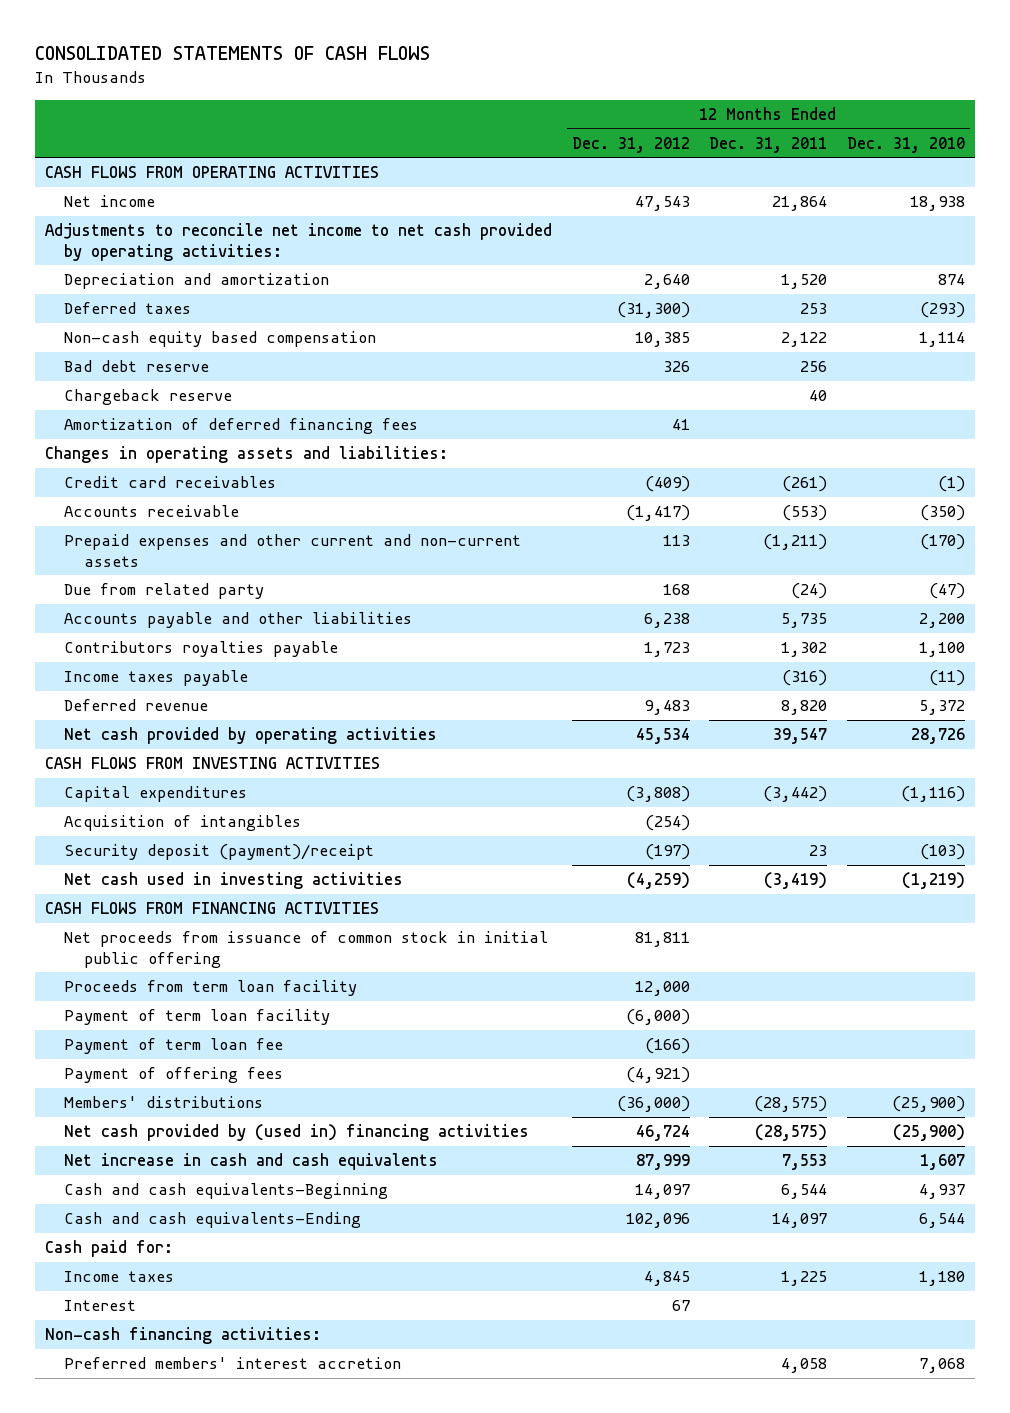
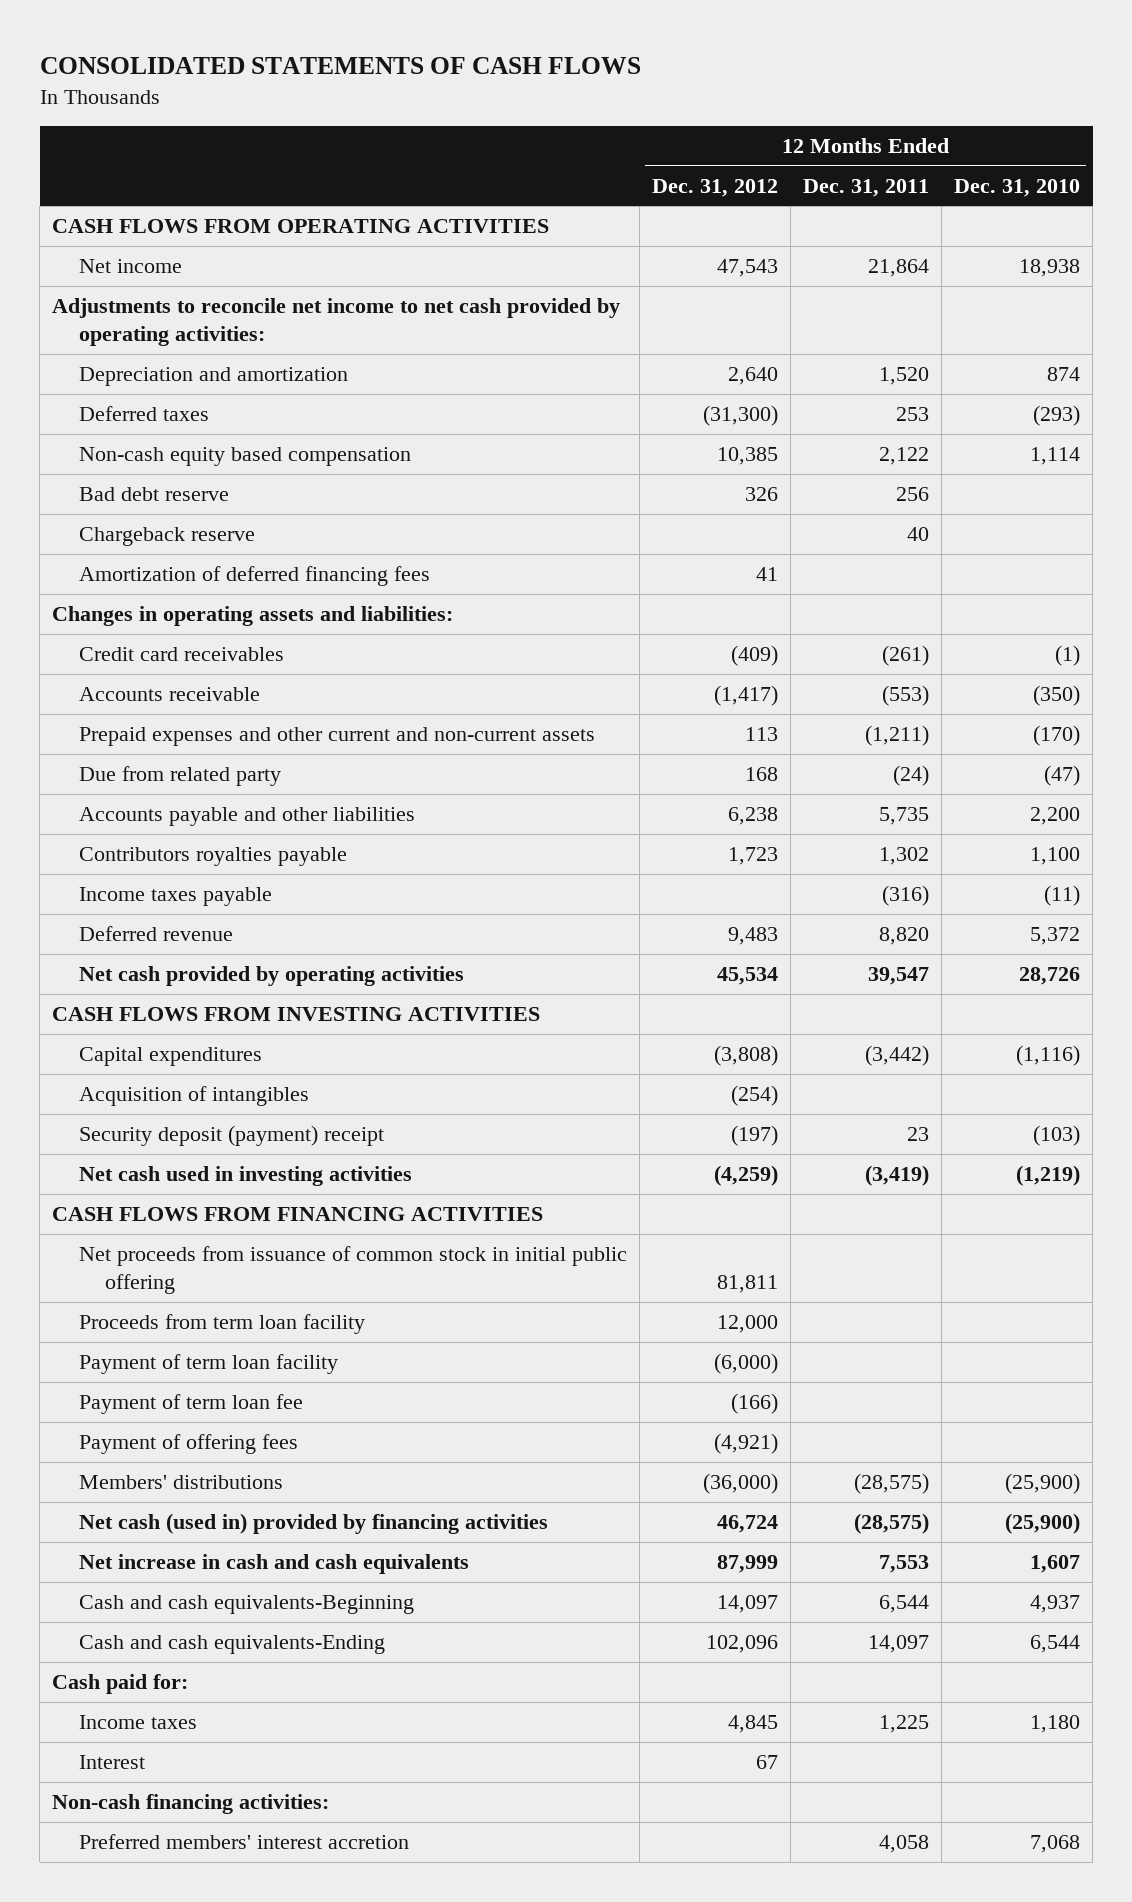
[64,844,375,861] Security deposit (payment)/receipt -> [78,1125,384,1147] Security deposit (payment) receipt
[64,1124,530,1142] Net cash provided by (used in) financing activities -> [78,1513,548,1535] Net cash (used in) provided by financing activities

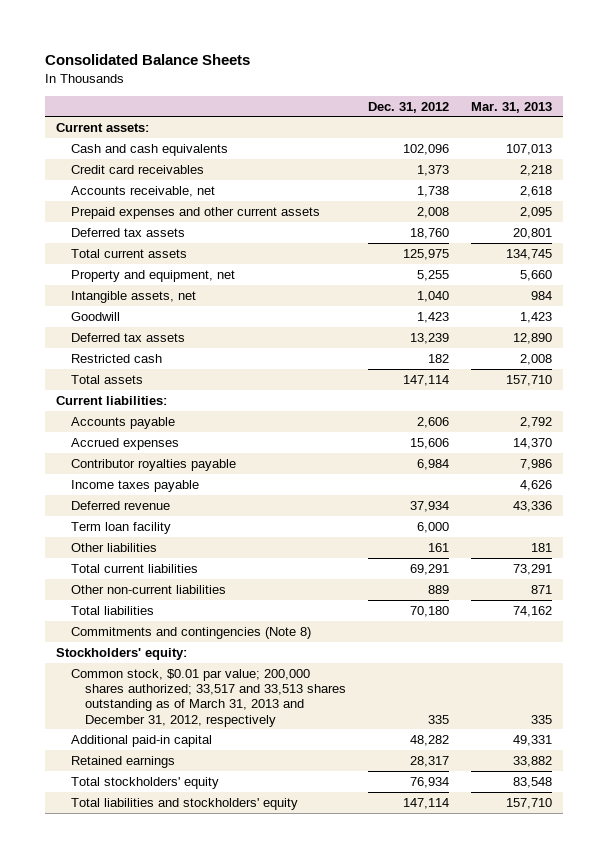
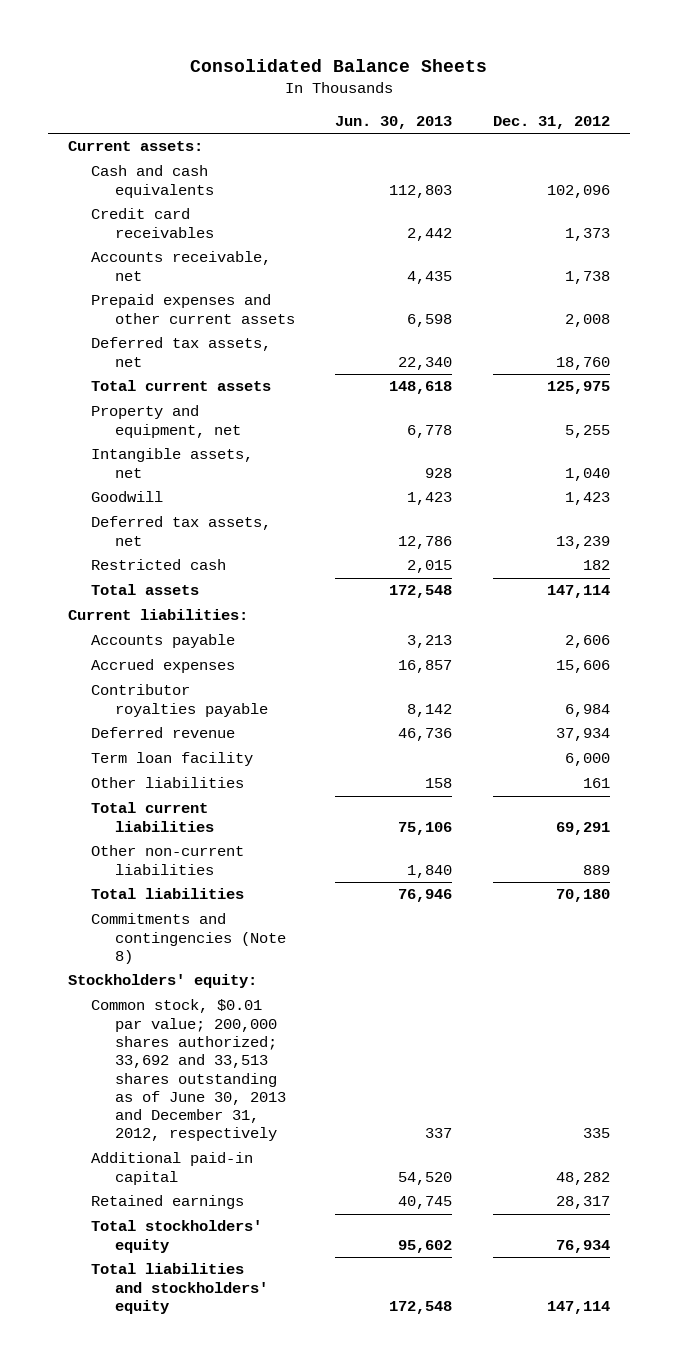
[471,101,553,113] Mar. 31, 2013 -> none
none -> [335,116,453,130] Jun. 30, 2013
[70,227,185,237] Deferred tax assets -> [91,337,272,367] Deferred tax assets, net
[70,332,185,342] Deferred tax assets -> [91,516,272,546] Deferred tax assets, net
[70,479,199,492] Income taxes payable -> none
[70,668,347,727] Common stock, $0.01 par value; 200,000 shares authorized; 33,517 and 33,513 shares outstanding as of March 31, 2013 and December 31, 2012, respectively -> [91,999,286,1142] Common stock, $0.01 par value; 200,000 shares authorized; 33,692 and 33,513 shares outstanding as of June 30, 2013 and December 31, 2012, respectively

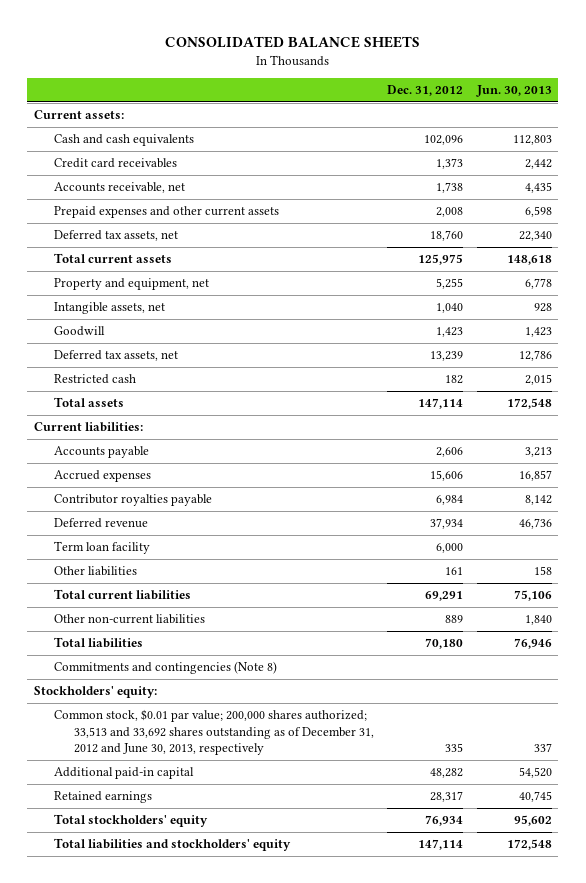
[189,59,487,73] Consolidated Balance Sheets -> [164,36,420,49] CONSOLIDATED BALANCE SHEETS
[91,999,286,1142] Common stock, $0.01 par value; 200,000 shares authorized; 33,692 and 33,513 shares outstanding as of June 30, 2013 and December 31, 2012, respectively -> [54,709,375,755] Common stock, $0.01 par value; 200,000 shares authorized; 33,513 and 33,692 shares outstanding as of December 31, 2012 and June 30, 2013, respectively

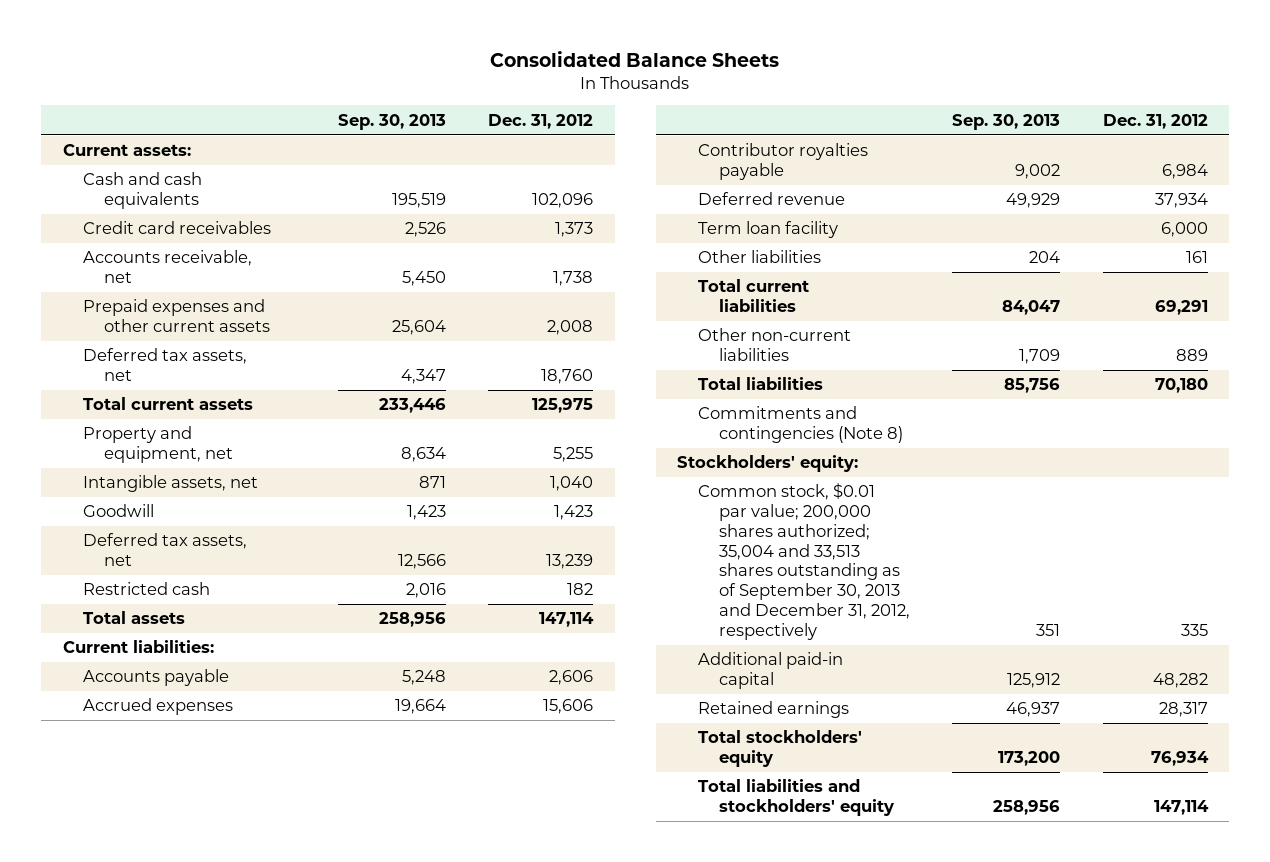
[164,36,420,49] CONSOLIDATED BALANCE SHEETS -> [490,50,780,67] Consolidated Balance Sheets
[475,84,552,97] Jun. 30, 2013 -> none
none -> [337,113,446,130] Sep. 30, 2013
[54,709,375,755] Common stock, $0.01 par value; 200,000 shares authorized; 33,513 and 33,692 shares outstanding as of December 31, 2012 and June 30, 2013, respectively -> [697,483,910,640] Common stock, $0.01 par value; 200,000 shares authorized; 35,004 and 33,513 shares outstanding as of September 30, 2013 and December 31, 2012, respectively

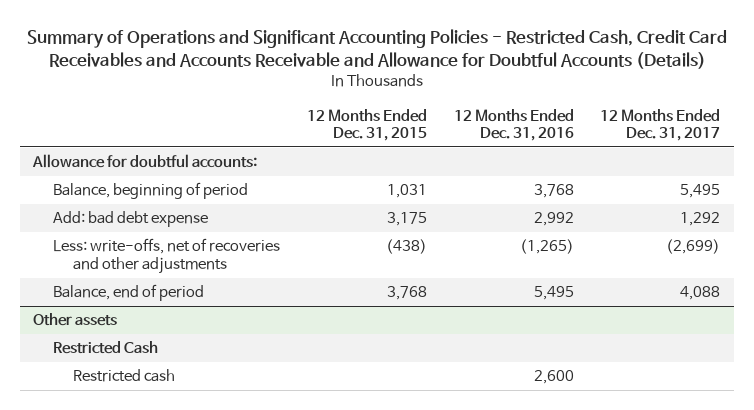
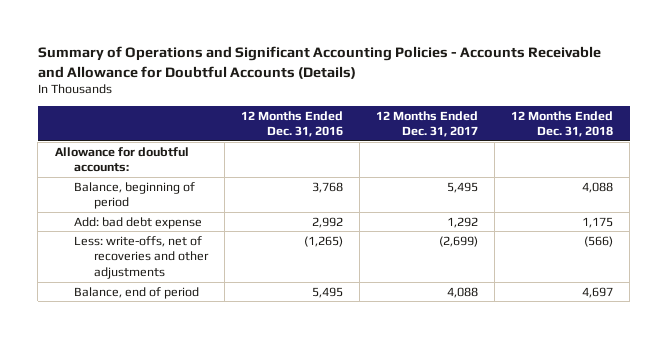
[26,28,727,70] Summary of Operations and Significant Accounting Policies - Restricted Cash, Credit Card Receivables and Accounts Receivable and Allowance for Doubtful Accounts (Details) -> [37,46,601,79] Summary of Operations and Significant Accounting Policies - Accounts Receivable and Allowance for Doubtful Accounts (Details)
[306,108,427,142] 12 Months Ended Dec. 31, 2015 -> none
none -> [511,110,614,138] 12 Months Ended Dec. 31, 2018
[33,313,118,327] Other assets -> none
[53,341,159,355] Restricted Cash -> none
[73,369,176,383] Restricted cash -> none

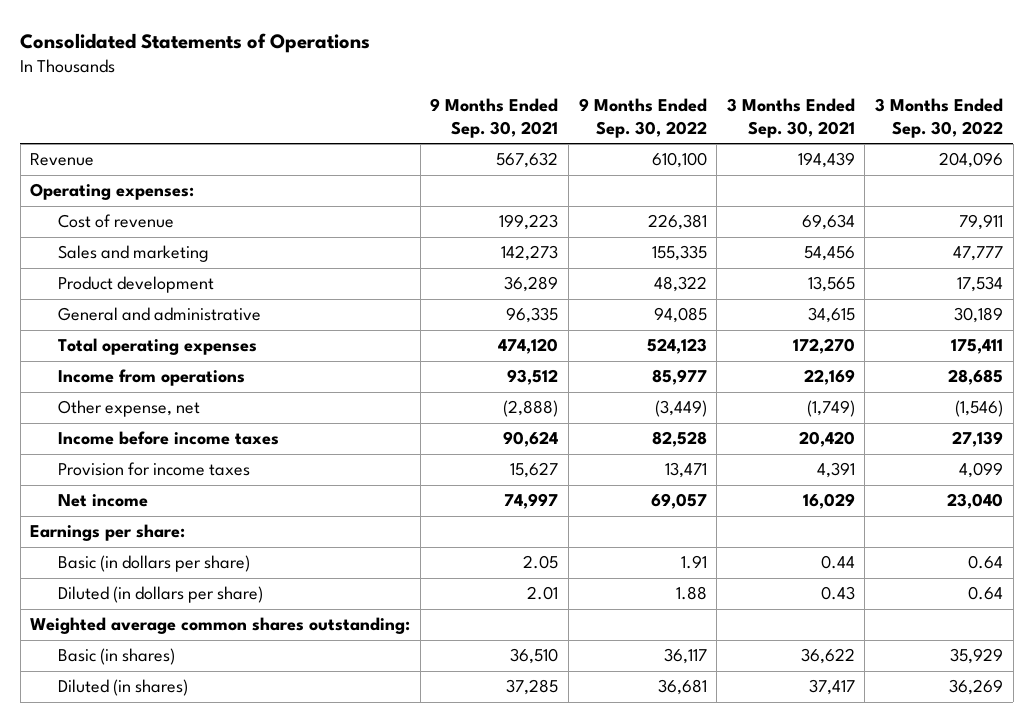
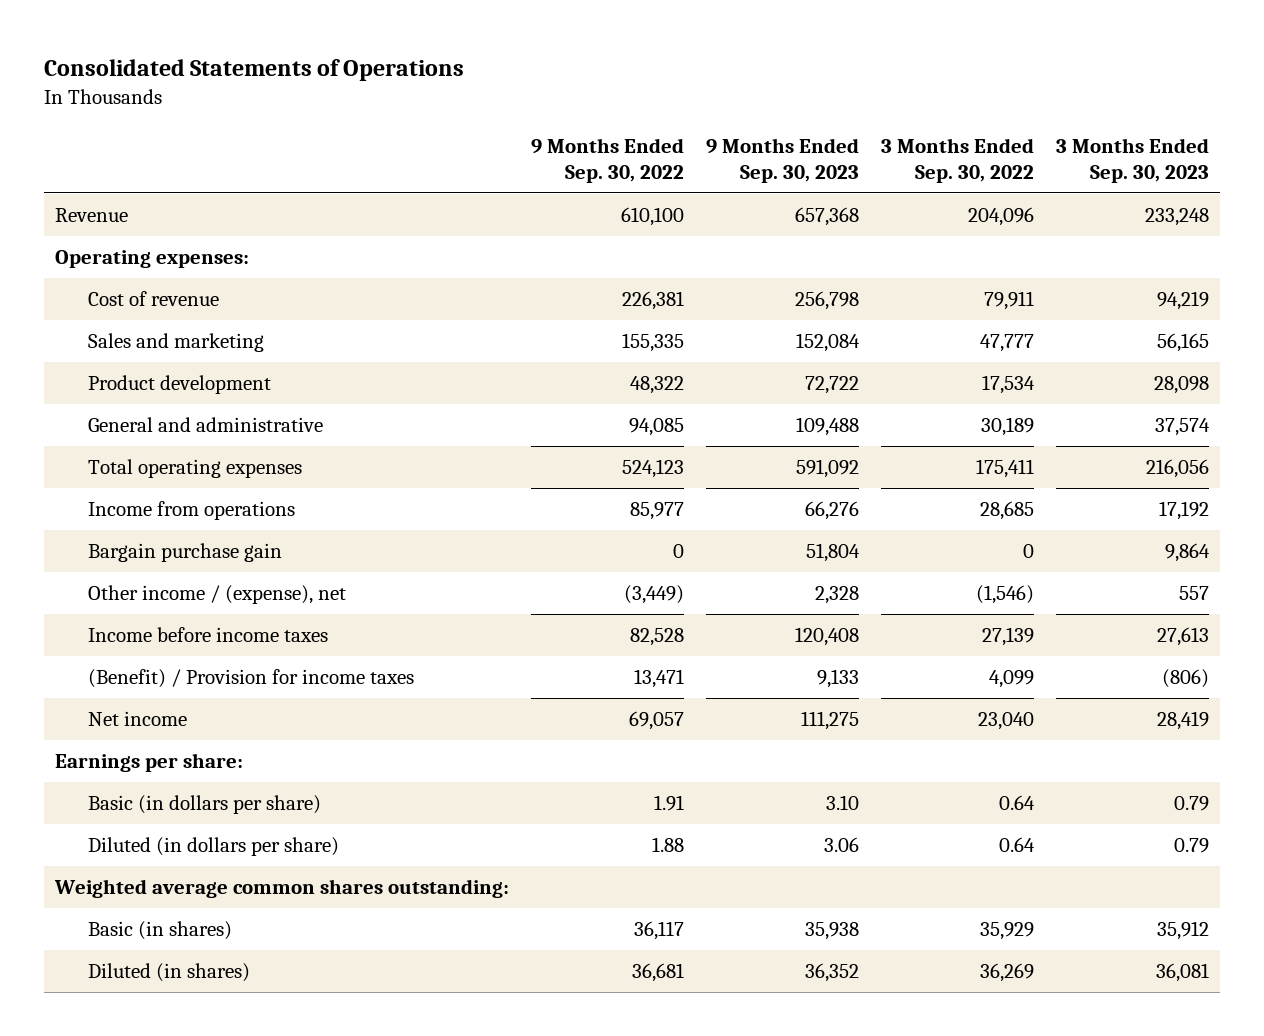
[430,98,559,138] 9 Months Ended Sep. 30, 2021 -> none
[726,98,855,138] 3 Months Ended Sep. 30, 2021 -> none
none -> [705,138,859,184] 9 Months Ended Sep. 30, 2023
none -> [1055,138,1209,184] 3 Months Ended Sep. 30, 2023
none -> [87,543,282,563] Bargain purchase gain
[57,400,200,418] Other expense, net -> [87,585,346,605] Other income / (expense), net
[57,462,250,477] Provision for income taxes -> [87,669,414,689] (Benefit) / Provision for income taxes

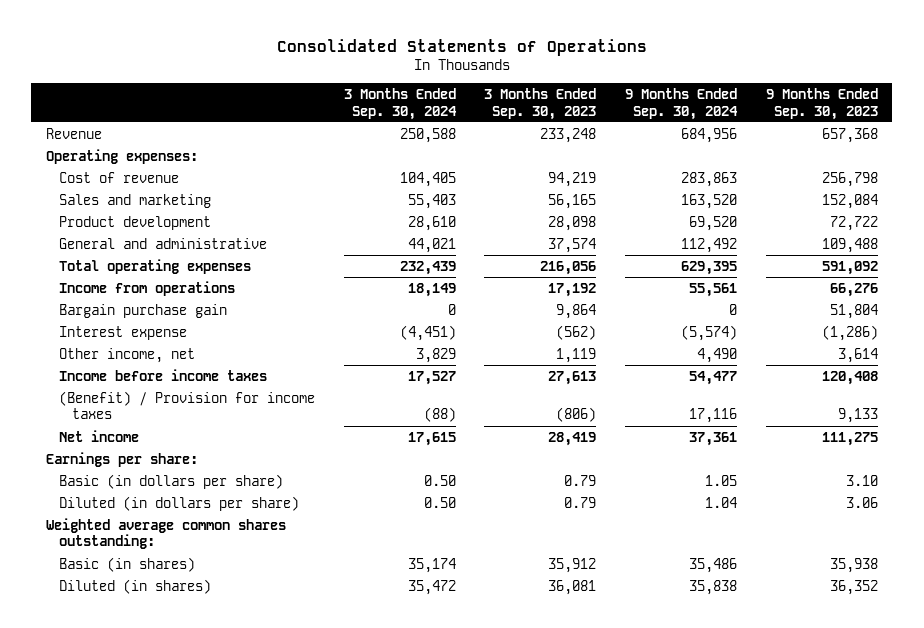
[530,138,684,184] 9 Months Ended Sep. 30, 2022 -> none
[880,138,1034,184] 3 Months Ended Sep. 30, 2022 -> none
none -> [343,87,457,120] 3 Months Ended Sep. 30, 2024
none -> [625,87,739,120] 9 Months Ended Sep. 30, 2024
none -> [58,325,187,340] Interest expense
[87,585,346,605] Other income / (expense), net -> [58,347,195,363] Other income, net
[814,586,859,605] 2,328 -> [838,347,879,363] 3,614
[1178,586,1209,601] 557 -> [556,347,597,363] 1,119

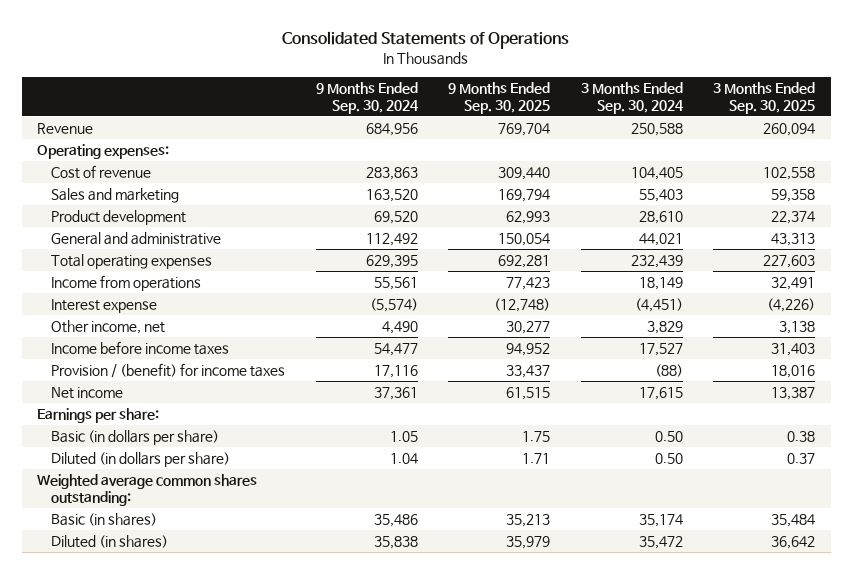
[484,87,597,120] 3 Months Ended Sep. 30, 2023 -> none
[766,87,879,120] 9 Months Ended Sep. 30, 2023 -> none
none -> [448,81,551,114] 9 Months Ended Sep. 30, 2025
none -> [713,81,816,114] 3 Months Ended Sep. 30, 2025
[58,303,227,318] Bargain purchase gain -> none
[58,390,315,420] (Benefit) / Provision for income taxes -> [51,363,286,379] Provision / (benefit) for income taxes

